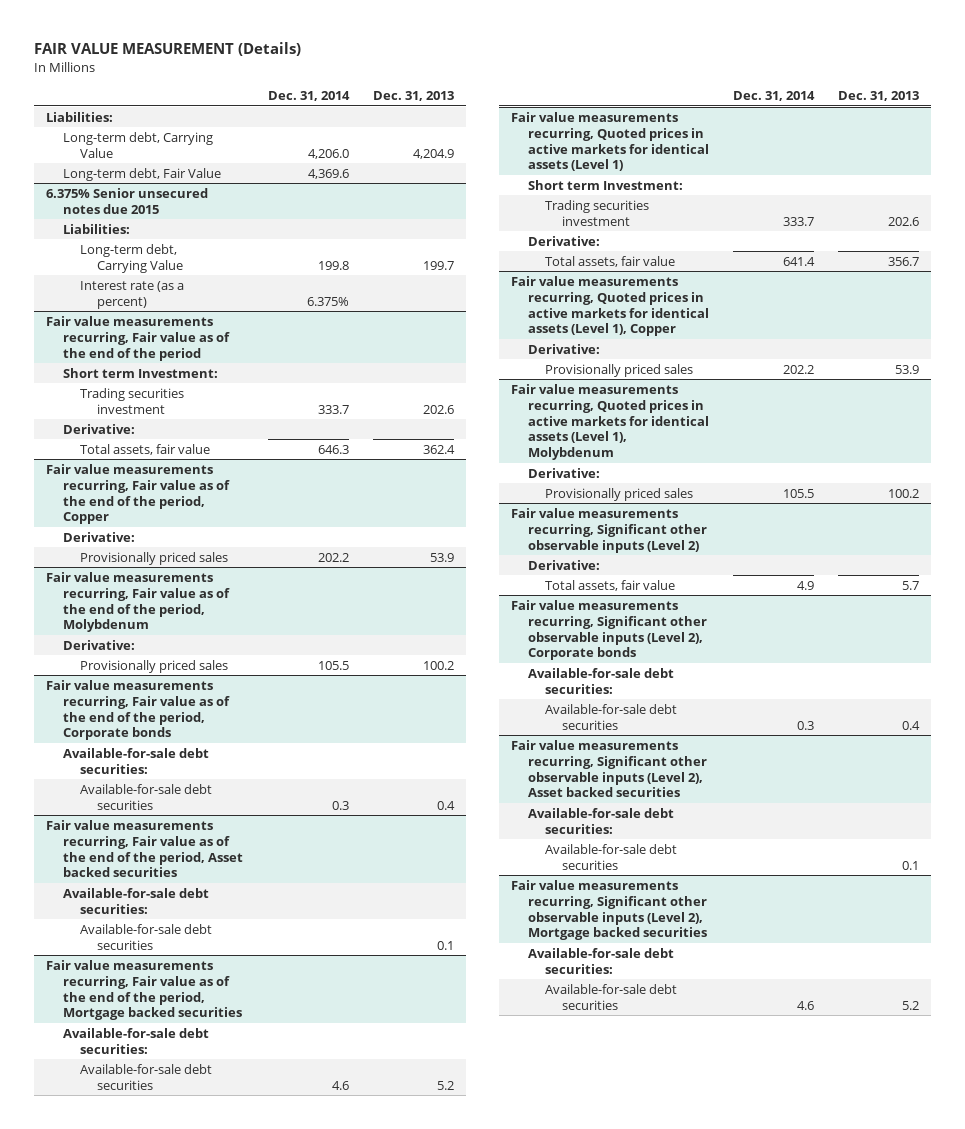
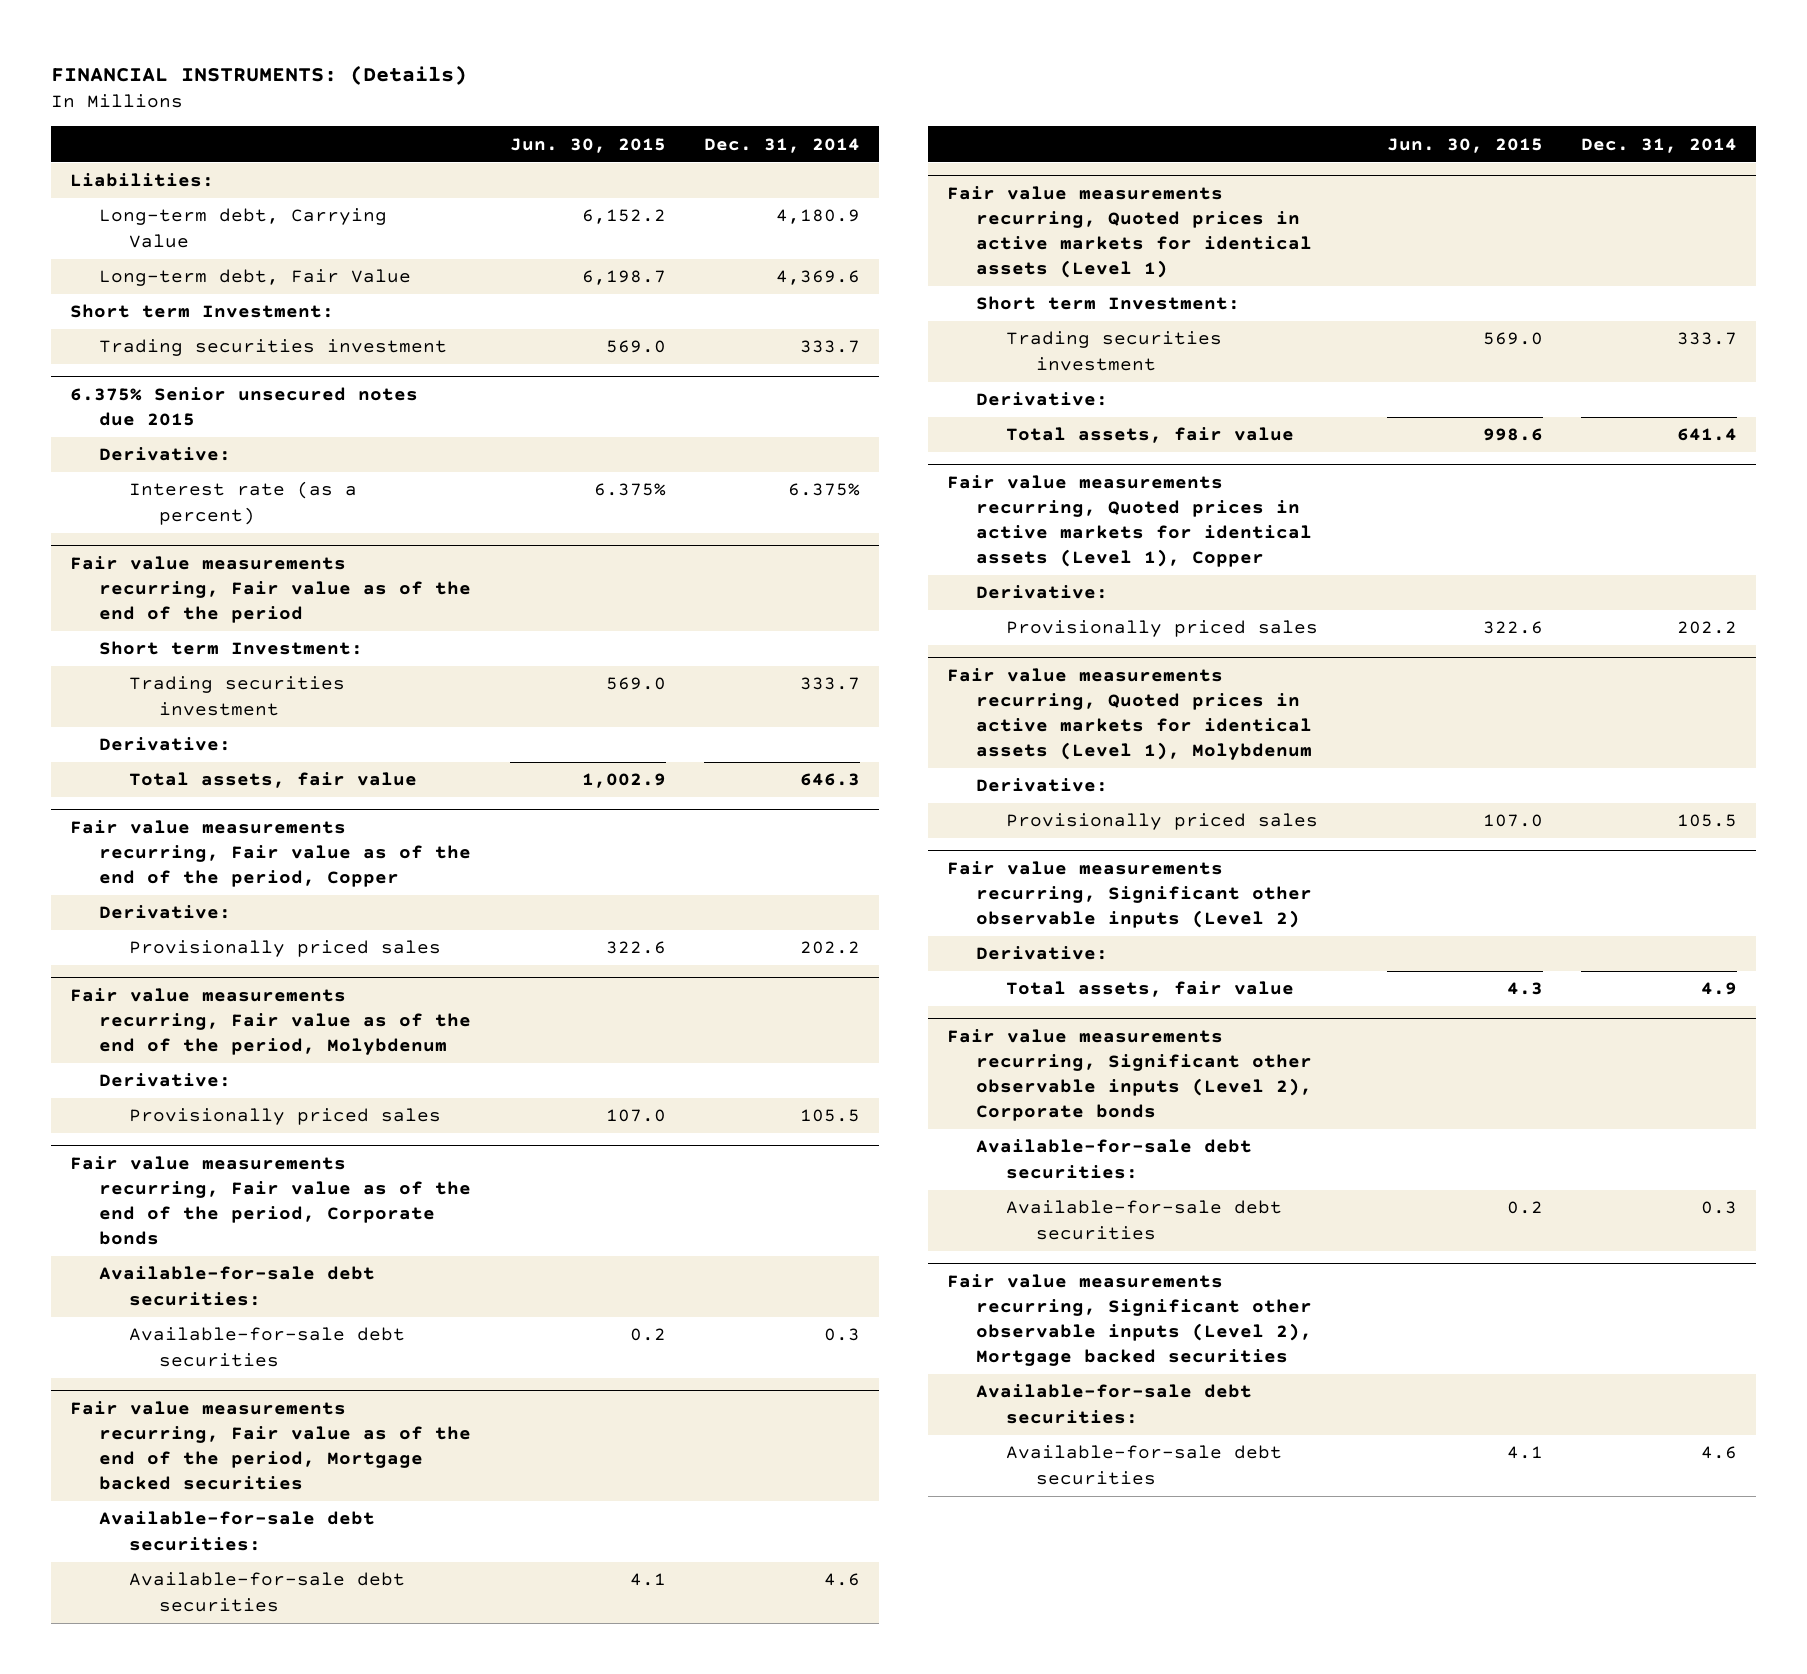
[33,42,301,57] FAIR VALUE MEASUREMENT (Details) -> [50,64,467,85] FINANCIAL INSTRUMENTS: (Details)
[372,91,454,102] Dec. 31, 2013 -> none
none -> [509,137,666,153] Jun. 30, 2015
[307,148,349,159] 4,206.0 -> [776,209,861,225] 4,180.9
none -> [69,304,334,319] Short term Investment:
none -> [99,339,448,357] Trading securities investment
[62,223,130,234] Liabilities: -> none
[79,243,183,273] Long-term debt, Carrying Value -> none
none -> [99,447,232,462] Derivative:
[45,819,243,878] Fair value measurements recurring, Fair value as of the end of the period, Asset backed securities -> none
[62,887,209,914] Available-for-sale debt securities: -> none
[79,923,212,950] Available-for-sale debt securities -> none
[511,739,708,798] Fair value measurements recurring, Significant other observable inputs (Level 2), Asset backed securities -> none
[528,807,675,834] Available-for-sale debt securities: -> none
[545,843,678,870] Available-for-sale debt securities -> none

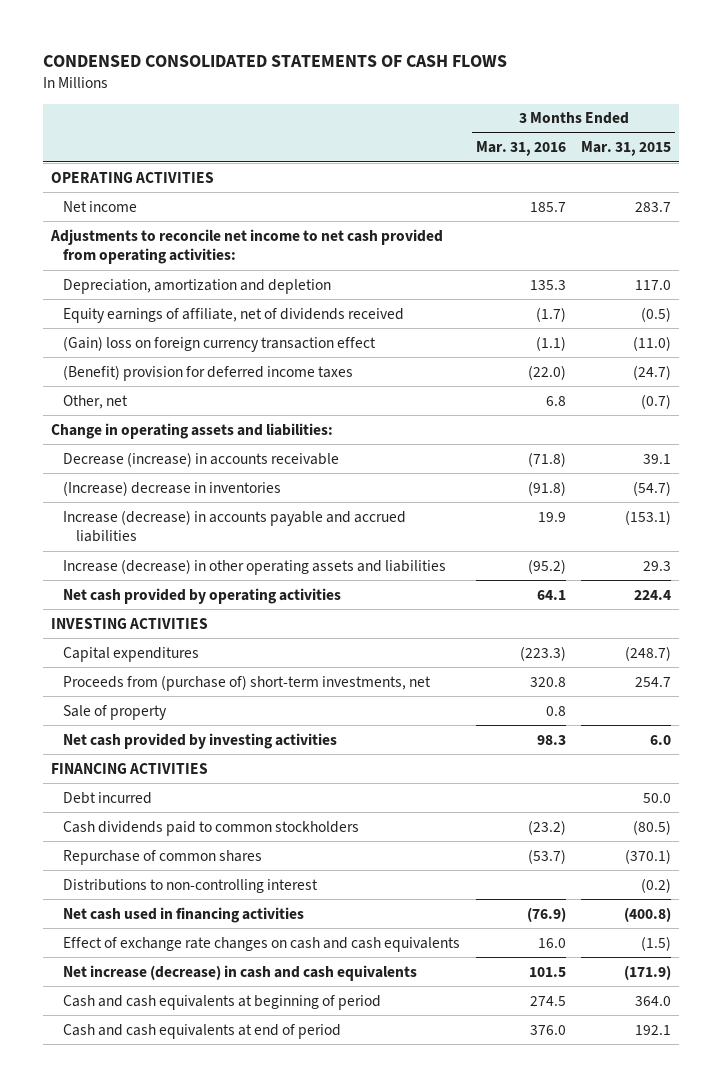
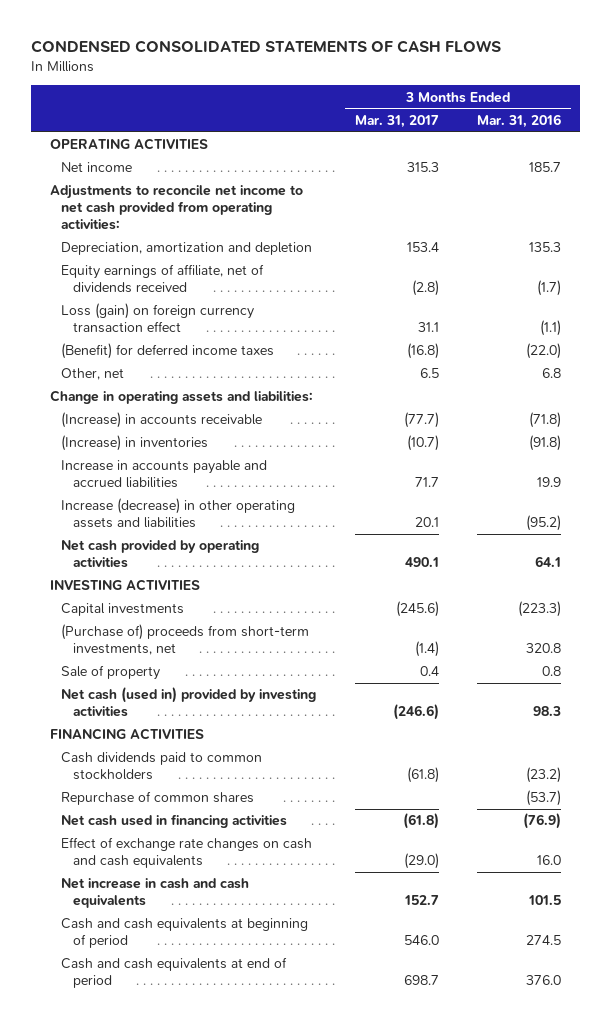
[581,141,672,157] Mar. 31, 2015 -> none
none -> [354,114,439,128] Mar. 31, 2017
[63,335,377,352] (Gain) loss on foreign currency transaction effect -> [61,303,255,334] Loss (gain) on foreign currency transaction effect
[63,364,354,381] (Benefit) provision for deferred income taxes -> [61,343,275,360] (Benefit) for deferred income taxes
[63,451,340,467] Decrease (increase) in accounts receivable -> [61,412,263,429] (Increase) in accounts receivable
[63,480,282,496] (Increase) decrease in inventories -> [61,435,209,452] (Increase) in inventories
[63,509,407,543] Increase (decrease) in accounts payable and accrued liabilities -> [61,460,268,489] Increase in accounts payable and accrued liabilities
[63,646,200,662] Capital expenditures -> [61,603,185,617] Capital investments
[63,674,432,691] Proceeds from (purchase of) short-term investments, net -> [61,624,310,656] (Purchase of) proceeds from short-term investments, net
[63,732,338,749] Net cash provided by investing activities -> [61,687,317,718] Net cash (used in) provided by investing activities
[63,791,153,804] Debt incurred -> none
[63,878,319,893] Distributions to non-controlling interest -> none
[63,964,418,981] Net increase (decrease) in cash and cash equivalents -> [61,878,250,909] Net increase in cash and cash equivalents

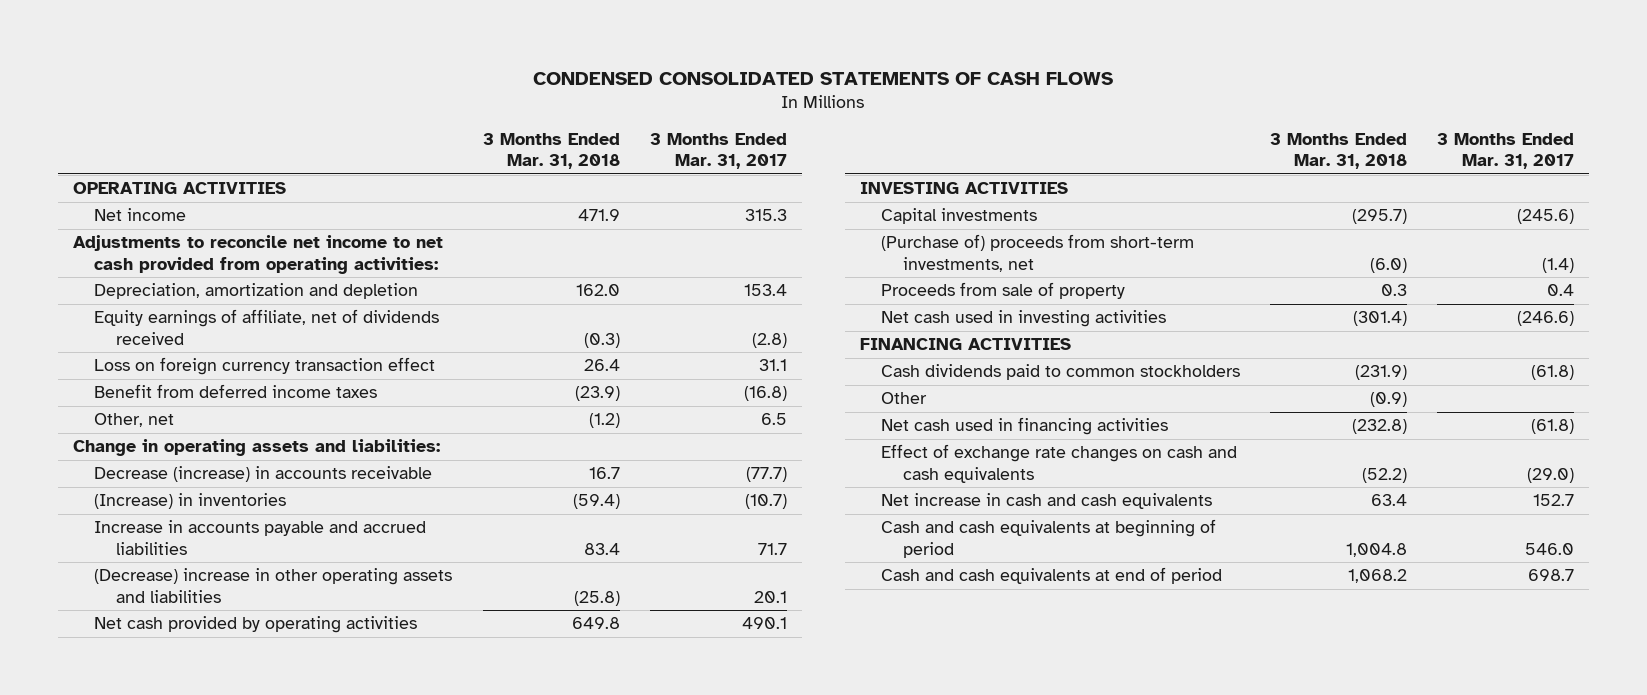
[476,113,561,128] Mar. 31, 2016 -> none
none -> [483,132,621,170] 3 Months Ended Mar. 31, 2018
[61,303,255,334] Loss (gain) on foreign currency transaction effect -> [94,357,436,376] Loss on foreign currency transaction effect
[61,343,275,360] (Benefit) for deferred income taxes -> [94,384,378,399] Benefit from deferred income taxes
[61,412,263,429] (Increase) in accounts receivable -> [94,466,433,483] Decrease (increase) in accounts receivable
[61,498,296,529] Increase (decrease) in other operating assets and liabilities -> [94,568,453,603] (Decrease) increase in other operating assets and liabilities
[61,665,161,681] Sale of property -> [881,282,1126,300] Proceeds from sale of property
[61,687,317,718] Net cash (used in) provided by investing activities -> [881,310,1167,328] Net cash used in investing activities
[61,791,255,806] Repurchase of common shares -> none
none -> [881,392,928,405] Other

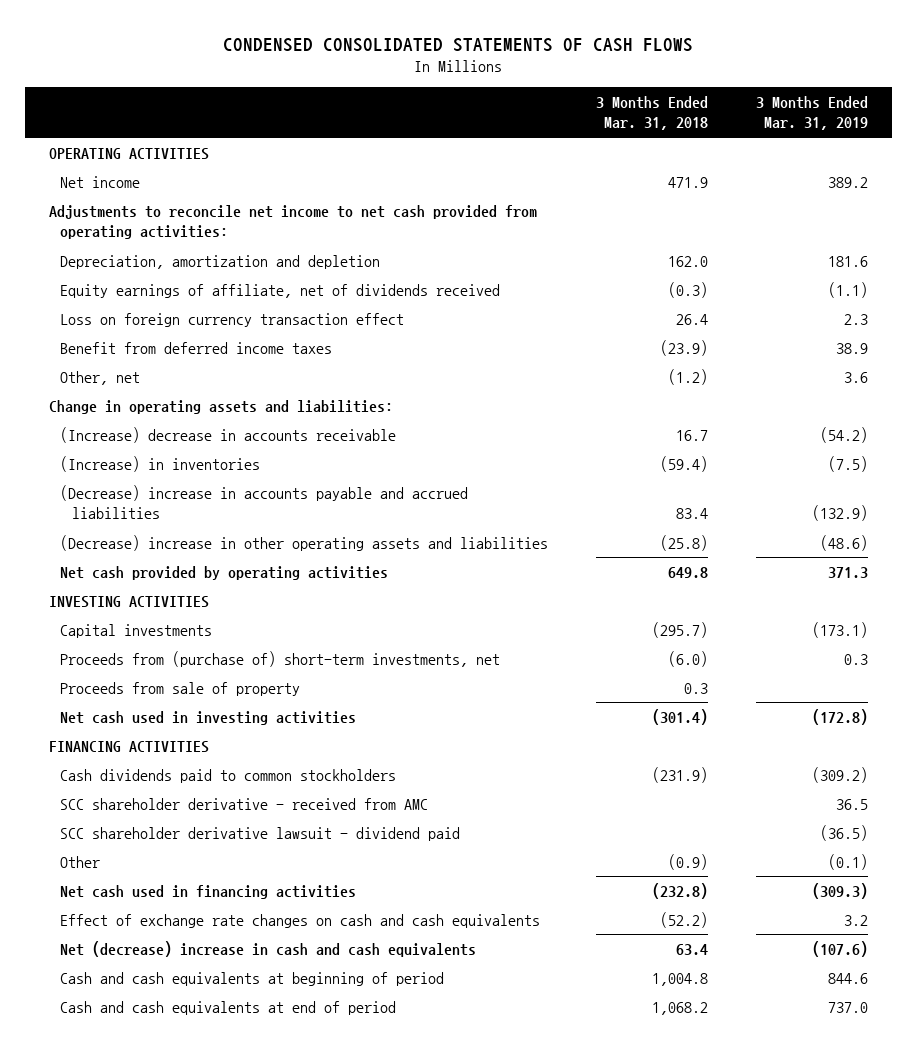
[649,132,787,170] 3 Months Ended Mar. 31, 2017 -> none
none -> [756,96,869,131] 3 Months Ended Mar. 31, 2019
[94,466,433,483] Decrease (increase) in accounts receivable -> [60,426,397,443] (Increase) decrease in accounts receivable
[94,520,427,555] Increase in accounts payable and accrued liabilities -> [60,484,469,520] (Decrease) increase in accounts payable and accrued liabilities
[881,234,1195,272] (Purchase of) proceeds from short-term investments, net -> [60,650,501,667] Proceeds from (purchase of) short-term investments, net
none -> [60,797,429,810] SCC shareholder derivative - received from AMC
none -> [60,826,461,841] SCC shareholder derivative lawsuit - dividend paid
[881,493,1213,510] Net increase in cash and cash equivalents -> [60,940,477,957] Net (decrease) increase in cash and cash equivalents

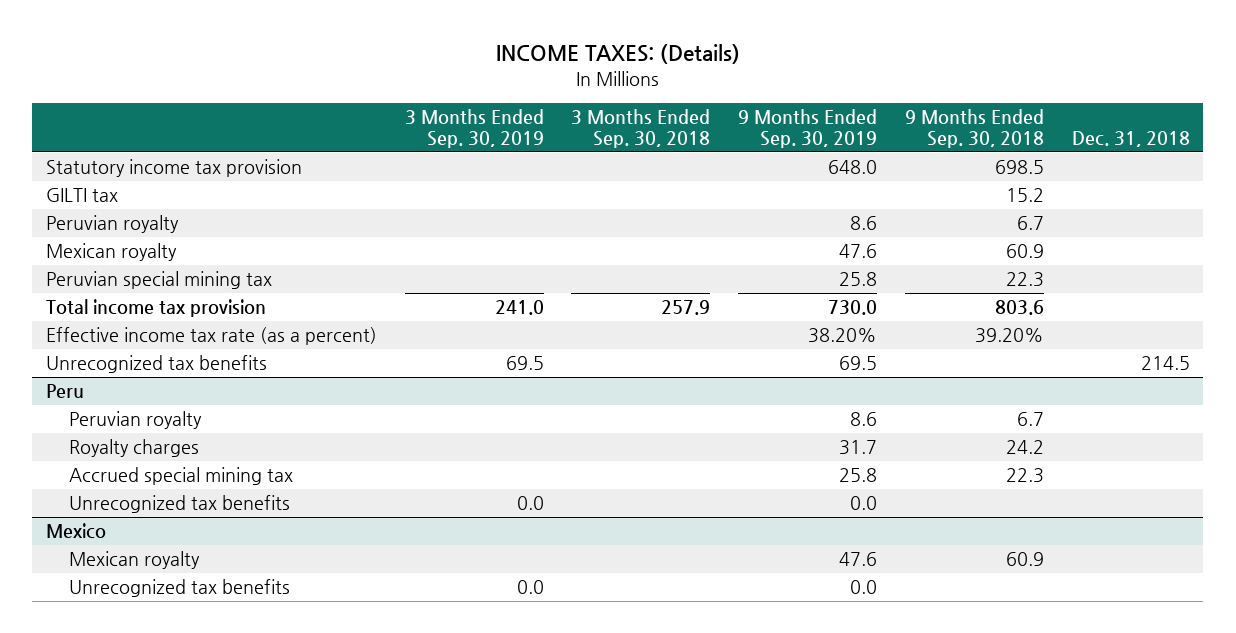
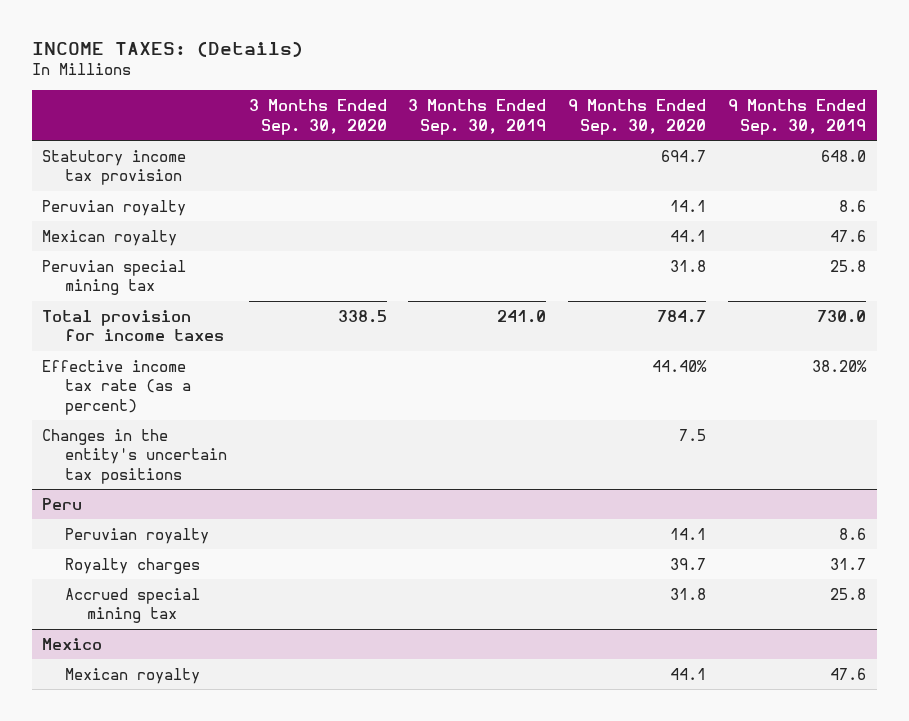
[571,108,711,149] 3 Months Ended Sep. 30, 2018 -> none
[904,108,1044,149] 9 Months Ended Sep. 30, 2018 -> none
[1071,131,1190,148] Dec. 31, 2018 -> none
none -> [248,99,387,135] 3 Months Ended Sep. 30, 2020
none -> [568,99,707,135] 9 Months Ended Sep. 30, 2020
[46,188,119,203] GILTI tax -> none
[46,299,267,318] Total income tax provision -> [42,309,224,342] Total provision for income taxes
[46,355,268,374] Unrecognized tax benefits -> none
none -> [42,428,227,484] Changes in the entity's uncertain tax positions
[68,495,290,514] Unrecognized tax benefits -> none
[68,579,290,598] Unrecognized tax benefits -> none

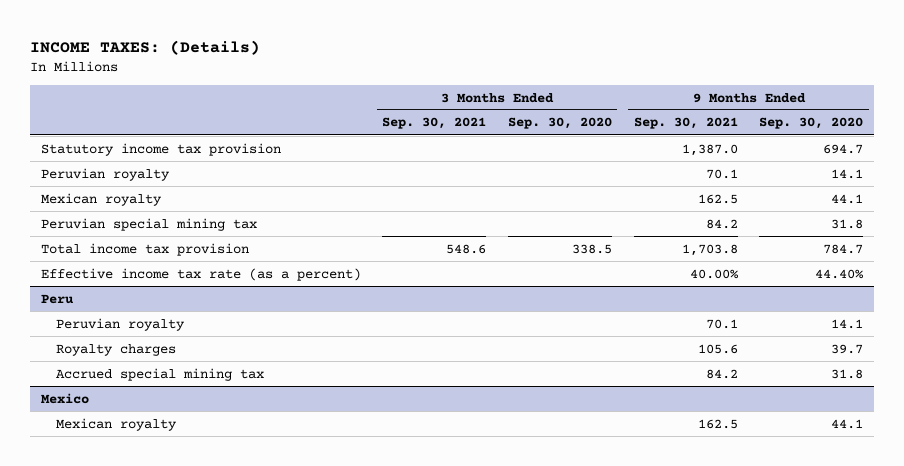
[408,99,547,135] 3 Months Ended Sep. 30, 2019 -> none
[728,99,867,135] 9 Months Ended Sep. 30, 2019 -> none
none -> [382,117,487,130] Sep. 30, 2021
none -> [633,117,738,130] Sep. 30, 2021
[42,309,224,342] Total provision for income taxes -> [40,242,249,256] Total income tax provision
[42,428,227,484] Changes in the entity's uncertain tax positions -> none

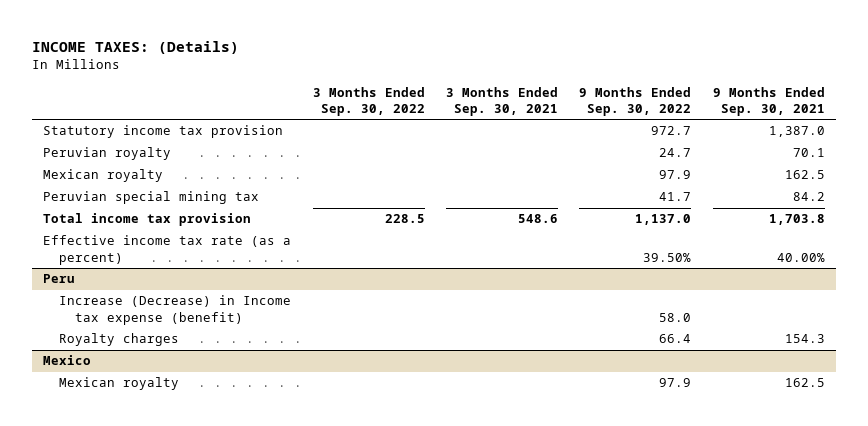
[508,117,613,130] Sep. 30, 2020 -> none
[759,117,864,130] Sep. 30, 2020 -> none
none -> [312,86,425,116] 3 Months Ended Sep. 30, 2022
none -> [579,86,692,116] 9 Months Ended Sep. 30, 2022
[56,317,186,331] Peruvian royalty -> none
[56,367,265,381] Accrued special mining tax -> none
none -> [59,295,292,325] Increase (Decrease) in Income tax expense (benefit)
[697,343,738,354] 105.6 -> [784,334,825,344] 154.3

